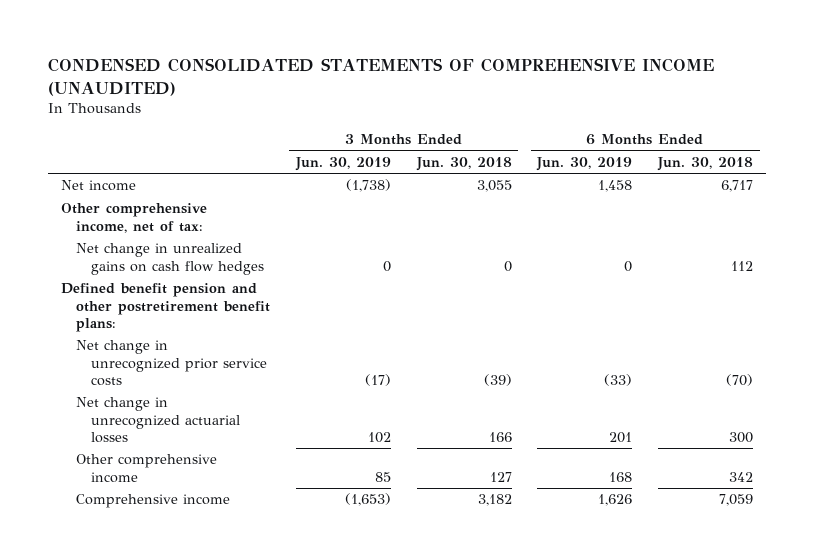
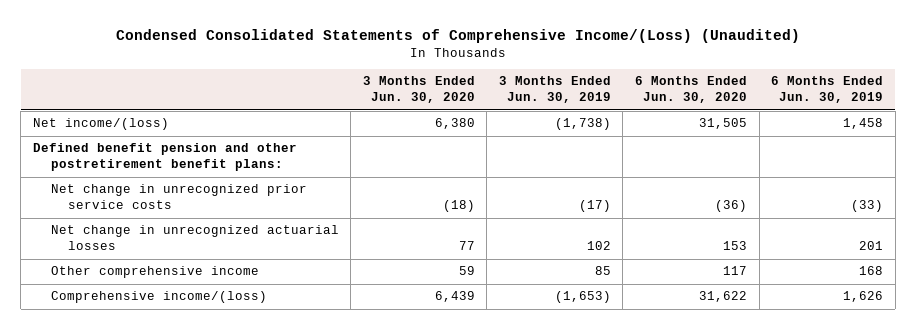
[48,57,715,96] CONDENSED CONSOLIDATED STATEMENTS OF COMPREHENSIVE INCOME (UNAUDITED) -> [115,28,800,43] Condensed Consolidated Statements of Comprehensive Income/(Loss) (Unaudited)
[415,156,512,171] Jun. 30, 2018 -> none
[657,156,754,171] Jun. 30, 2018 -> none
none -> [362,76,475,104] 3 Months Ended Jun. 30, 2020
none -> [635,76,748,104] 6 Months Ended Jun. 30, 2020
[61,203,208,233] Other comprehensive income, net of tax: -> none
[75,243,264,275] Net change in unrealized gains on cash flow hedges -> none
[61,180,137,192] Net income -> [32,118,169,131] Net income/(loss)
[75,494,230,509] Comprehensive income -> [50,291,267,304] Comprehensive income/(loss)

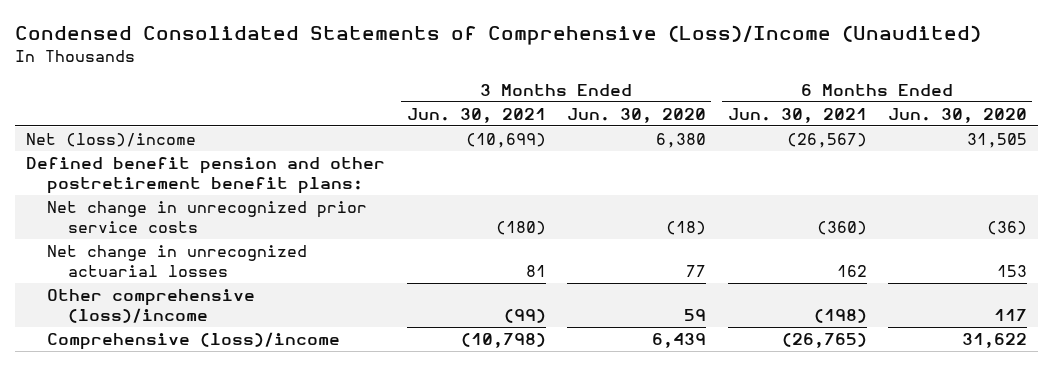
[115,28,800,43] Condensed Consolidated Statements of Comprehensive Income/(Loss) (Unaudited) -> [15,25,982,46] Condensed Consolidated Statements of Comprehensive (Loss)/Income (Unaudited)
[498,76,611,104] 3 Months Ended Jun. 30, 2019 -> none
[771,76,884,104] 6 Months Ended Jun. 30, 2019 -> none
none -> [406,107,546,123] Jun. 30, 2021
none -> [727,107,867,123] Jun. 30, 2021
[32,118,169,131] Net income/(loss) -> [26,132,197,147] Net (loss)/income
[50,266,259,279] Other comprehensive income -> [46,288,255,323] Other comprehensive (loss)/income
[50,291,267,304] Comprehensive income/(loss) -> [46,331,340,350] Comprehensive (loss)/income

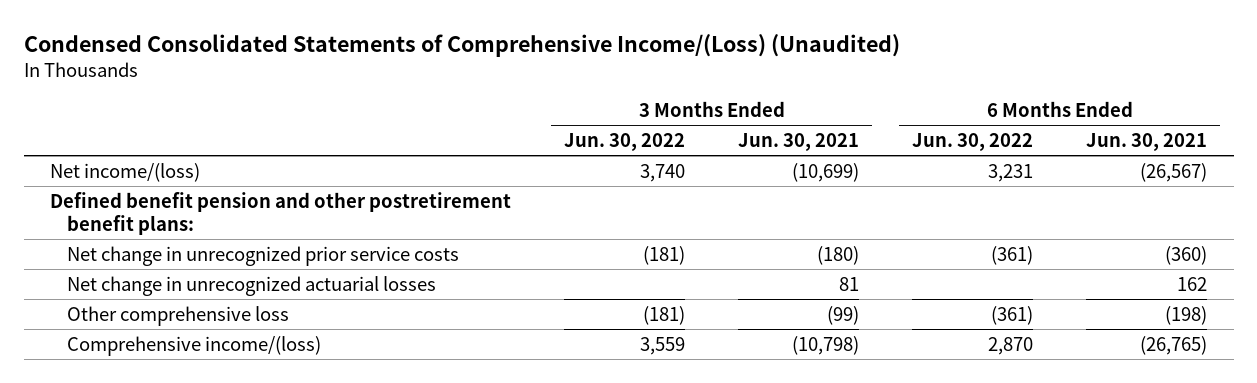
[15,25,982,46] Condensed Consolidated Statements of Comprehensive (Loss)/Income (Unaudited) -> [23,34,900,58] Condensed Consolidated Statements of Comprehensive Income/(Loss) (Unaudited)
[567,107,707,123] Jun. 30, 2020 -> none
[888,107,1028,123] Jun. 30, 2020 -> none
none -> [564,133,686,152] Jun. 30, 2022
none -> [912,133,1034,152] Jun. 30, 2022
[26,132,197,147] Net (loss)/income -> [50,162,201,182] Net income/(loss)
[46,288,255,323] Other comprehensive (loss)/income -> [66,305,289,326] Other comprehensive loss
[46,331,340,350] Comprehensive (loss)/income -> [66,335,321,356] Comprehensive income/(loss)

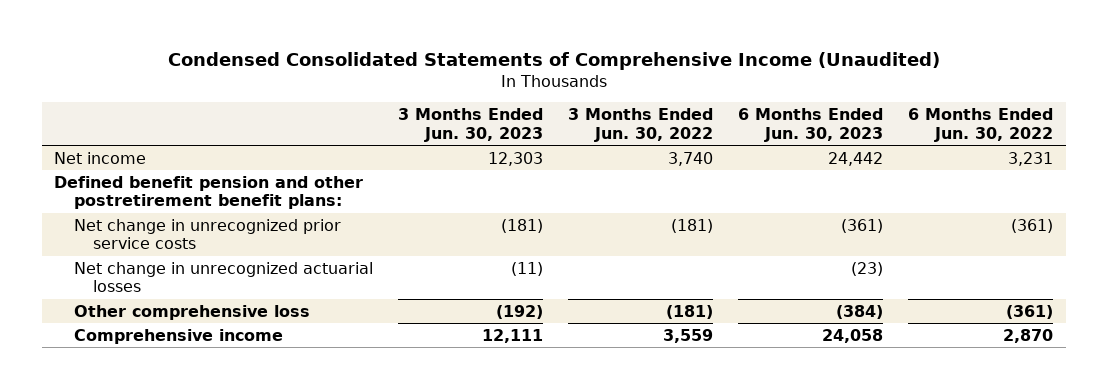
[23,34,900,58] Condensed Consolidated Statements of Comprehensive Income/(Loss) (Unaudited) -> [167,51,940,70] Condensed Consolidated Statements of Comprehensive Income (Unaudited)
[738,133,860,152] Jun. 30, 2021 -> none
[1086,133,1208,152] Jun. 30, 2021 -> none
none -> [397,108,543,142] 3 Months Ended Jun. 30, 2023
none -> [737,108,883,142] 6 Months Ended Jun. 30, 2023
[50,162,201,182] Net income/(loss) -> [54,151,147,164] Net income
[66,335,321,356] Comprehensive income/(loss) -> [73,328,283,344] Comprehensive income

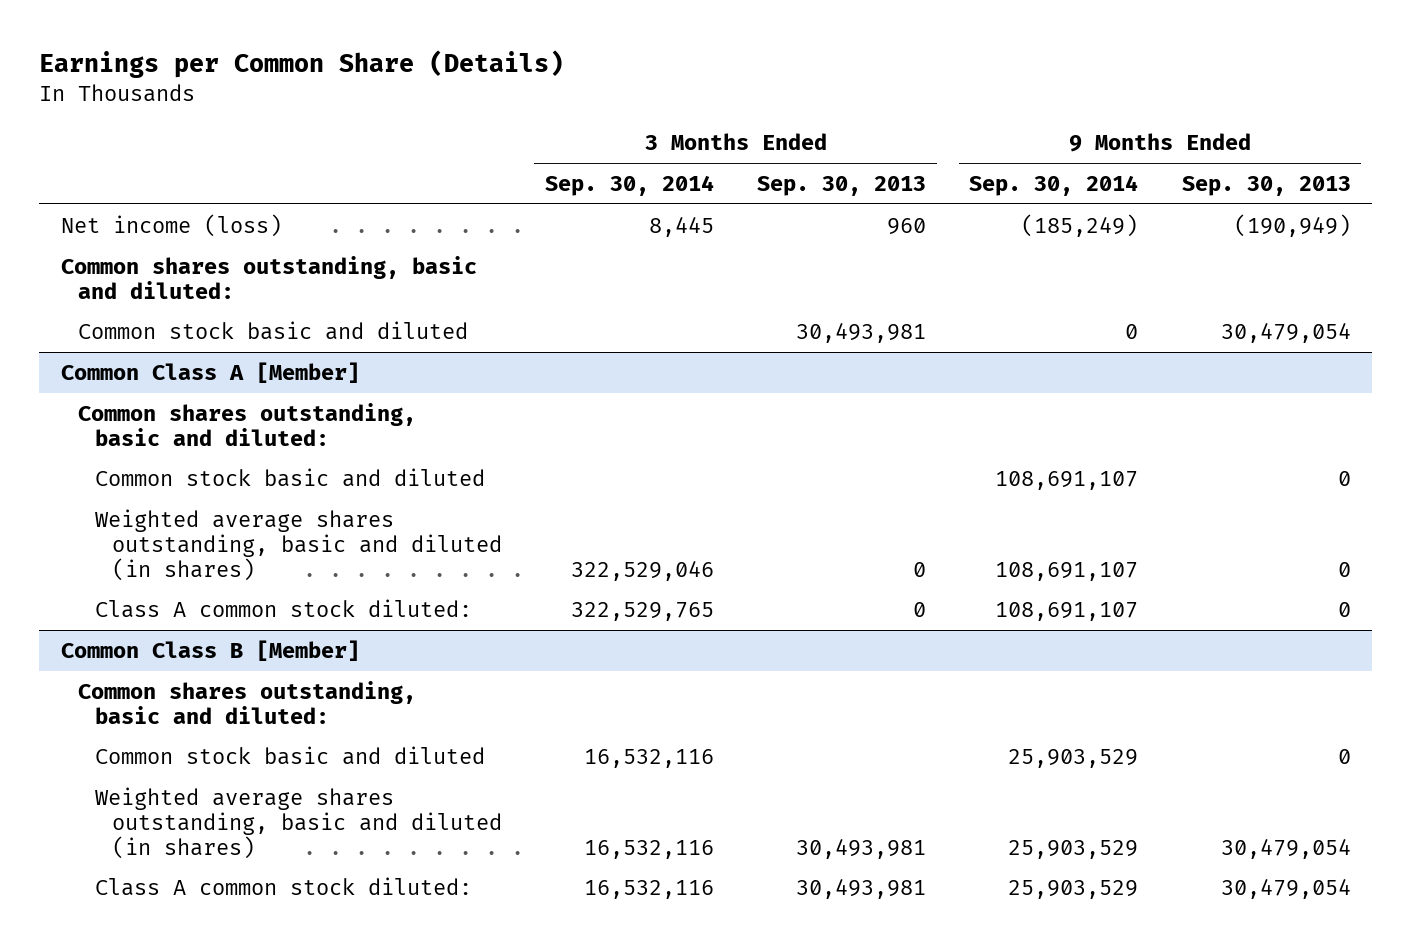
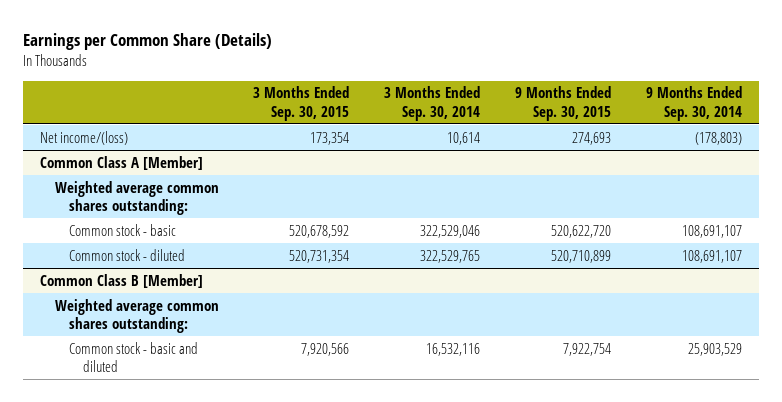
[757,175,927,196] Sep. 30, 2013 -> none
[1181,175,1351,196] Sep. 30, 2013 -> none
none -> [253,86,350,121] 3 Months Ended Sep. 30, 2015
none -> [514,86,611,121] 9 Months Ended Sep. 30, 2015
[60,255,477,299] Common shares outstanding, basic and diluted: -> none
[77,320,468,340] Common stock basic and diluted -> none
[60,213,282,237] Net income (loss) -> [40,130,129,145] Net income/(loss)
[649,216,715,237] 8,445 -> [447,131,481,145] 10,614
[1021,213,1139,237] (185,249) -> [694,131,742,145] (178,803)
[94,467,485,487] Common stock basic and diluted -> none
[77,402,416,446] Common shares outstanding, basic and diluted: -> [54,180,219,216] Weighted average common shares outstanding:
[94,508,503,581] Weighted average shares outstanding, basic and diluted (in shares) -> [68,223,176,236] Common stock - basic
[94,598,472,618] Class A common stock diluted: -> [68,248,185,261] Common stock - diluted
[94,786,503,859] Weighted average shares outstanding, basic and diluted (in shares) -> none
[94,876,472,896] Class A common stock diluted: -> none
[77,680,416,724] Common shares outstanding, basic and diluted: -> [54,298,219,334] Weighted average common shares outstanding:
[94,745,485,765] Common stock basic and diluted -> [68,341,198,373] Common stock - basic and diluted

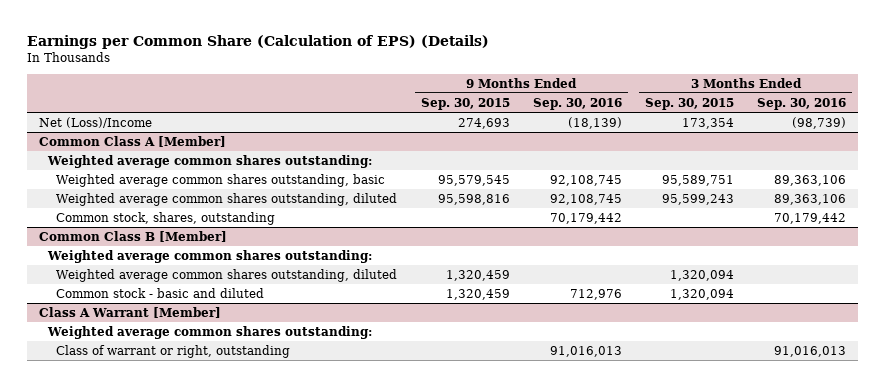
[22,32,272,50] Earnings per Common Share (Details) -> [27,34,490,49] Earnings per Common Share (Calculation of EPS) (Details)
[384,86,481,121] 3 Months Ended Sep. 30, 2014 -> none
[645,86,742,121] 9 Months Ended Sep. 30, 2014 -> none
none -> [532,97,622,110] Sep. 30, 2016
none -> [757,97,847,110] Sep. 30, 2016
[40,130,129,145] Net income/(loss) -> [38,116,152,128] Net (Loss)/Income
[68,223,176,236] Common stock - basic -> [56,173,386,187] Weighted average common shares outstanding, basic
[289,224,350,238] 520,678,592 -> [662,174,735,186] 95,589,751
[550,224,611,238] 520,622,720 -> [437,174,510,186] 95,579,545
[68,248,185,261] Common stock - diluted -> [56,192,398,206] Weighted average common shares outstanding, diluted
[289,249,350,263] 520,731,354 -> [662,193,735,205] 95,599,243
[550,249,611,263] 520,710,899 -> [437,193,510,205] 95,598,816
none -> [56,211,276,225] Common stock, shares, outstanding
none -> [56,268,398,282] Weighted average common shares outstanding, diluted
[301,342,350,356] 7,920,566 -> [670,288,735,300] 1,320,094
[562,342,611,356] 7,922,754 -> [445,288,510,300] 1,320,459
none -> [38,306,221,318] Class A Warrant [Member]
none -> [46,325,372,339] Weighted average common shares outstanding:
none -> [56,344,291,358] Class of warrant or right, outstanding

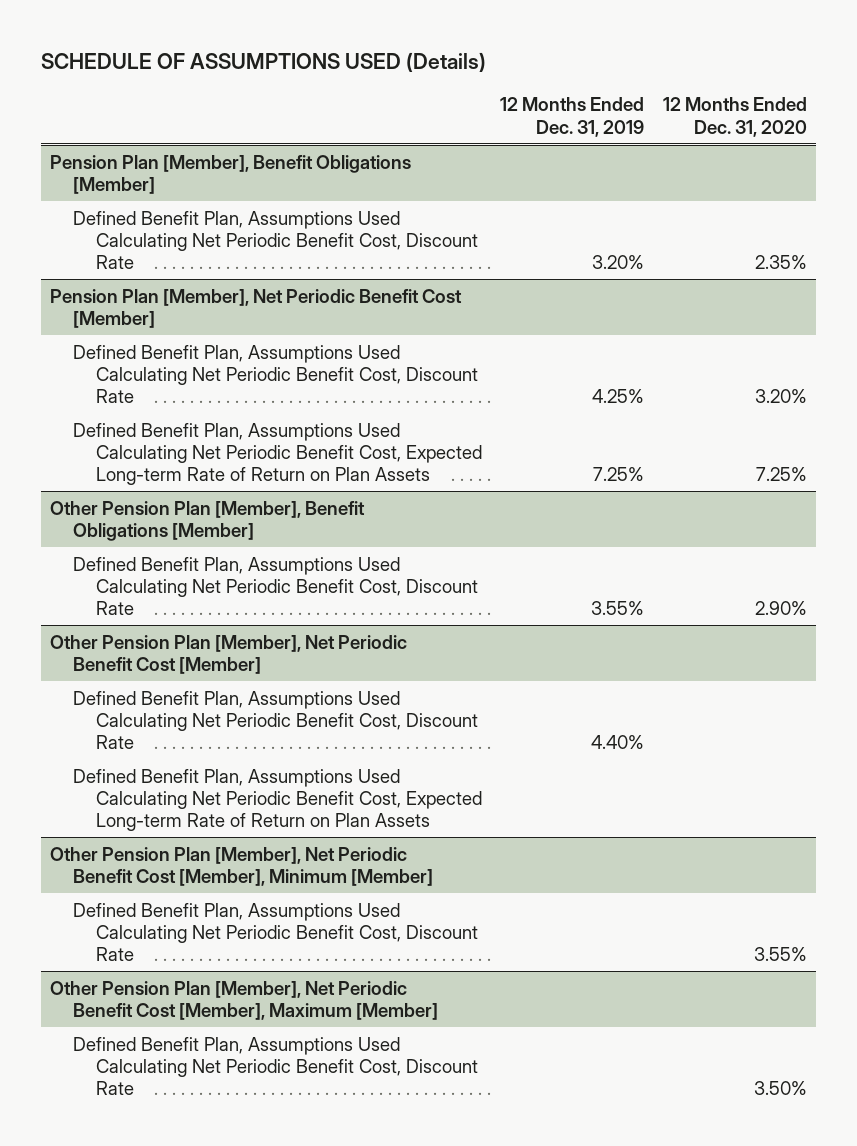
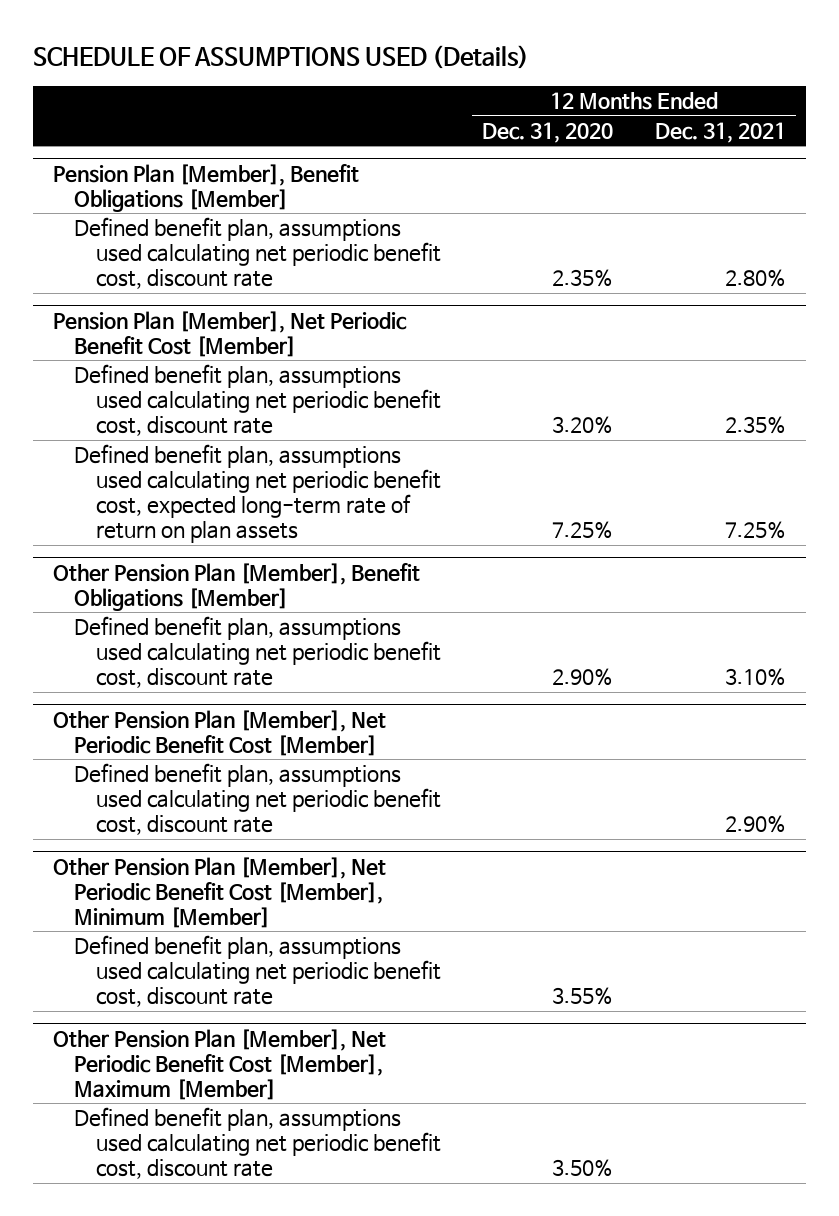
[500,97,645,137] 12 Months Ended Dec. 31, 2019 -> none
none -> [654,121,786,143] Dec. 31, 2021
[73,210,478,270] Defined Benefit Plan, Assumptions Used Calculating Net Periodic Benefit Cost, Discount Rate -> [74,217,441,290] Defined benefit plan, assumptions used calculating net periodic benefit cost, discount rate
[73,344,478,404] Defined Benefit Plan, Assumptions Used Calculating Net Periodic Benefit Cost, Discount Rate -> [74,364,441,437] Defined benefit plan, assumptions used calculating net periodic benefit cost, discount rate
[73,422,482,486] Defined Benefit Plan, Assumptions Used Calculating Net Periodic Benefit Cost, Expected Long-term Rate of Return on Plan Assets -> [74,444,441,544] Defined benefit plan, assumptions used calculating net periodic benefit cost, expected long-term rate of return on plan assets
[73,556,478,616] Defined Benefit Plan, Assumptions Used Calculating Net Periodic Benefit Cost, Discount Rate -> [74,616,441,689] Defined benefit plan, assumptions used calculating net periodic benefit cost, discount rate
[73,768,482,832] Defined Benefit Plan, Assumptions Used Calculating Net Periodic Benefit Cost, Expected Long-term Rate of Return on Plan Assets -> none
[73,690,478,750] Defined Benefit Plan, Assumptions Used Calculating Net Periodic Benefit Cost, Discount Rate -> [74,763,441,836] Defined benefit plan, assumptions used calculating net periodic benefit cost, discount rate
[73,902,478,962] Defined Benefit Plan, Assumptions Used Calculating Net Periodic Benefit Cost, Discount Rate -> [74,935,441,1008] Defined benefit plan, assumptions used calculating net periodic benefit cost, discount rate
[73,1036,478,1096] Defined Benefit Plan, Assumptions Used Calculating Net Periodic Benefit Cost, Discount Rate -> [74,1107,441,1180] Defined benefit plan, assumptions used calculating net periodic benefit cost, discount rate

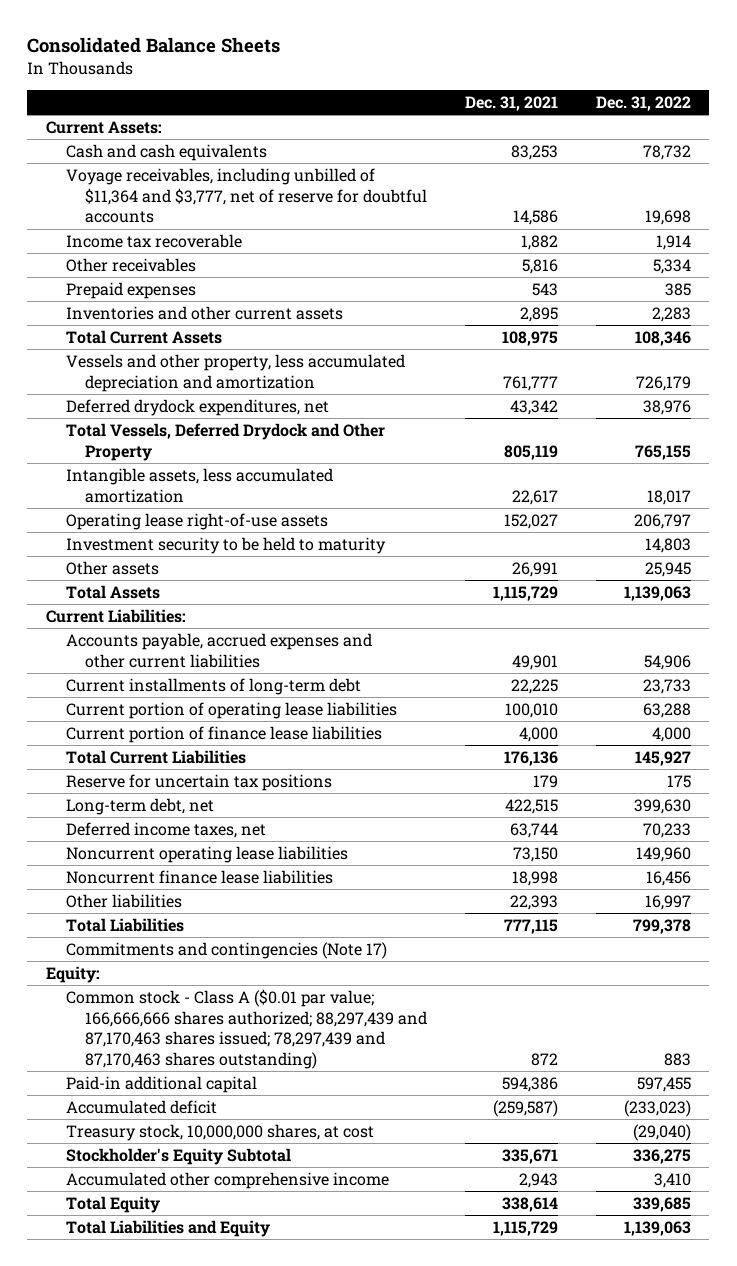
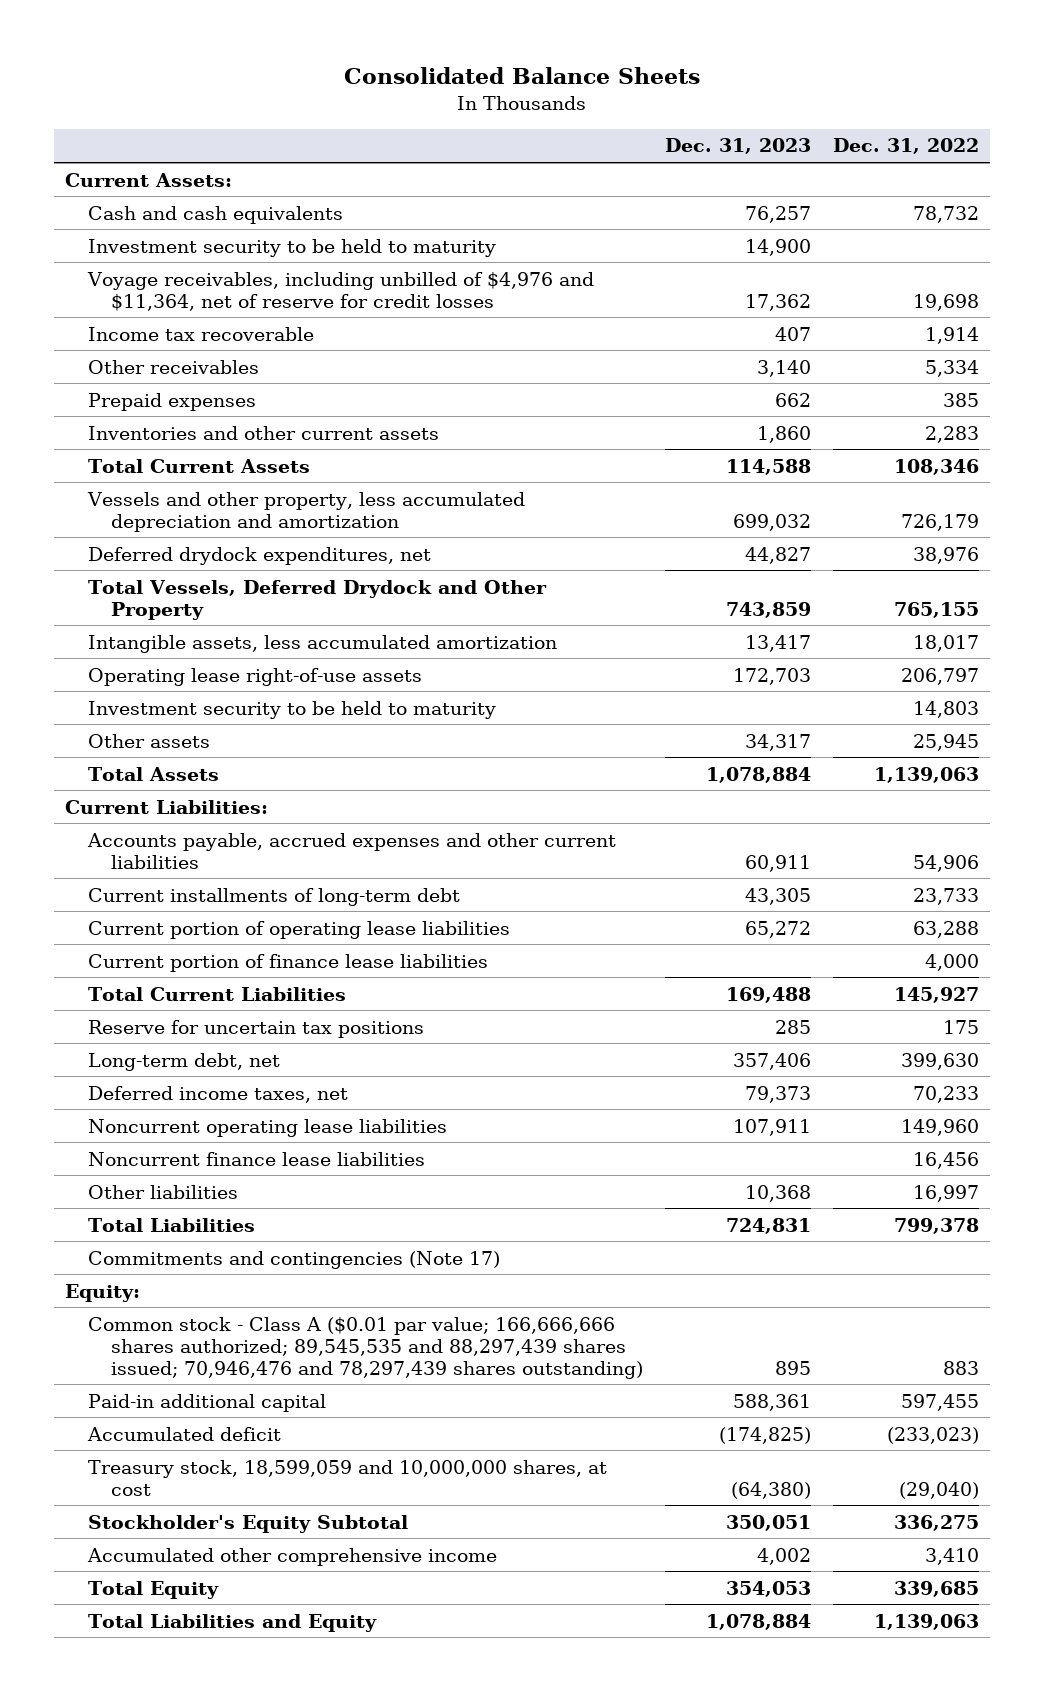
[465,95,559,111] Dec. 31, 2021 -> none
none -> [664,138,811,155] Dec. 31, 2023
none -> [88,238,497,257] Investment security to be held to maturity
[65,168,428,224] Voyage receivables, including unbilled of $11,364 and $3,777, net of reserve for doubtful accounts -> [87,271,595,311] Voyage receivables, including unbilled of $4,976 and $11,364, net of reserve for credit losses
[65,989,428,1069] Common stock - Class A ($0.01 par value; 166,666,666 shares authorized; 88,297,439 and 87,170,463 shares issued; 78,297,439 and 87,170,463 shares outstanding) -> [88,1316,643,1379] Common stock - Class A ($0.01 par value; 166,666,666 shares authorized; 89,545,535 and 88,297,439 shares issued; 70,946,476 and 78,297,439 shares outstanding)
[65,1124,374,1142] Treasury stock, 10,000,000 shares, at cost -> [88,1459,608,1496] Treasury stock, 18,599,059 and 10,000,000 shares, at cost

